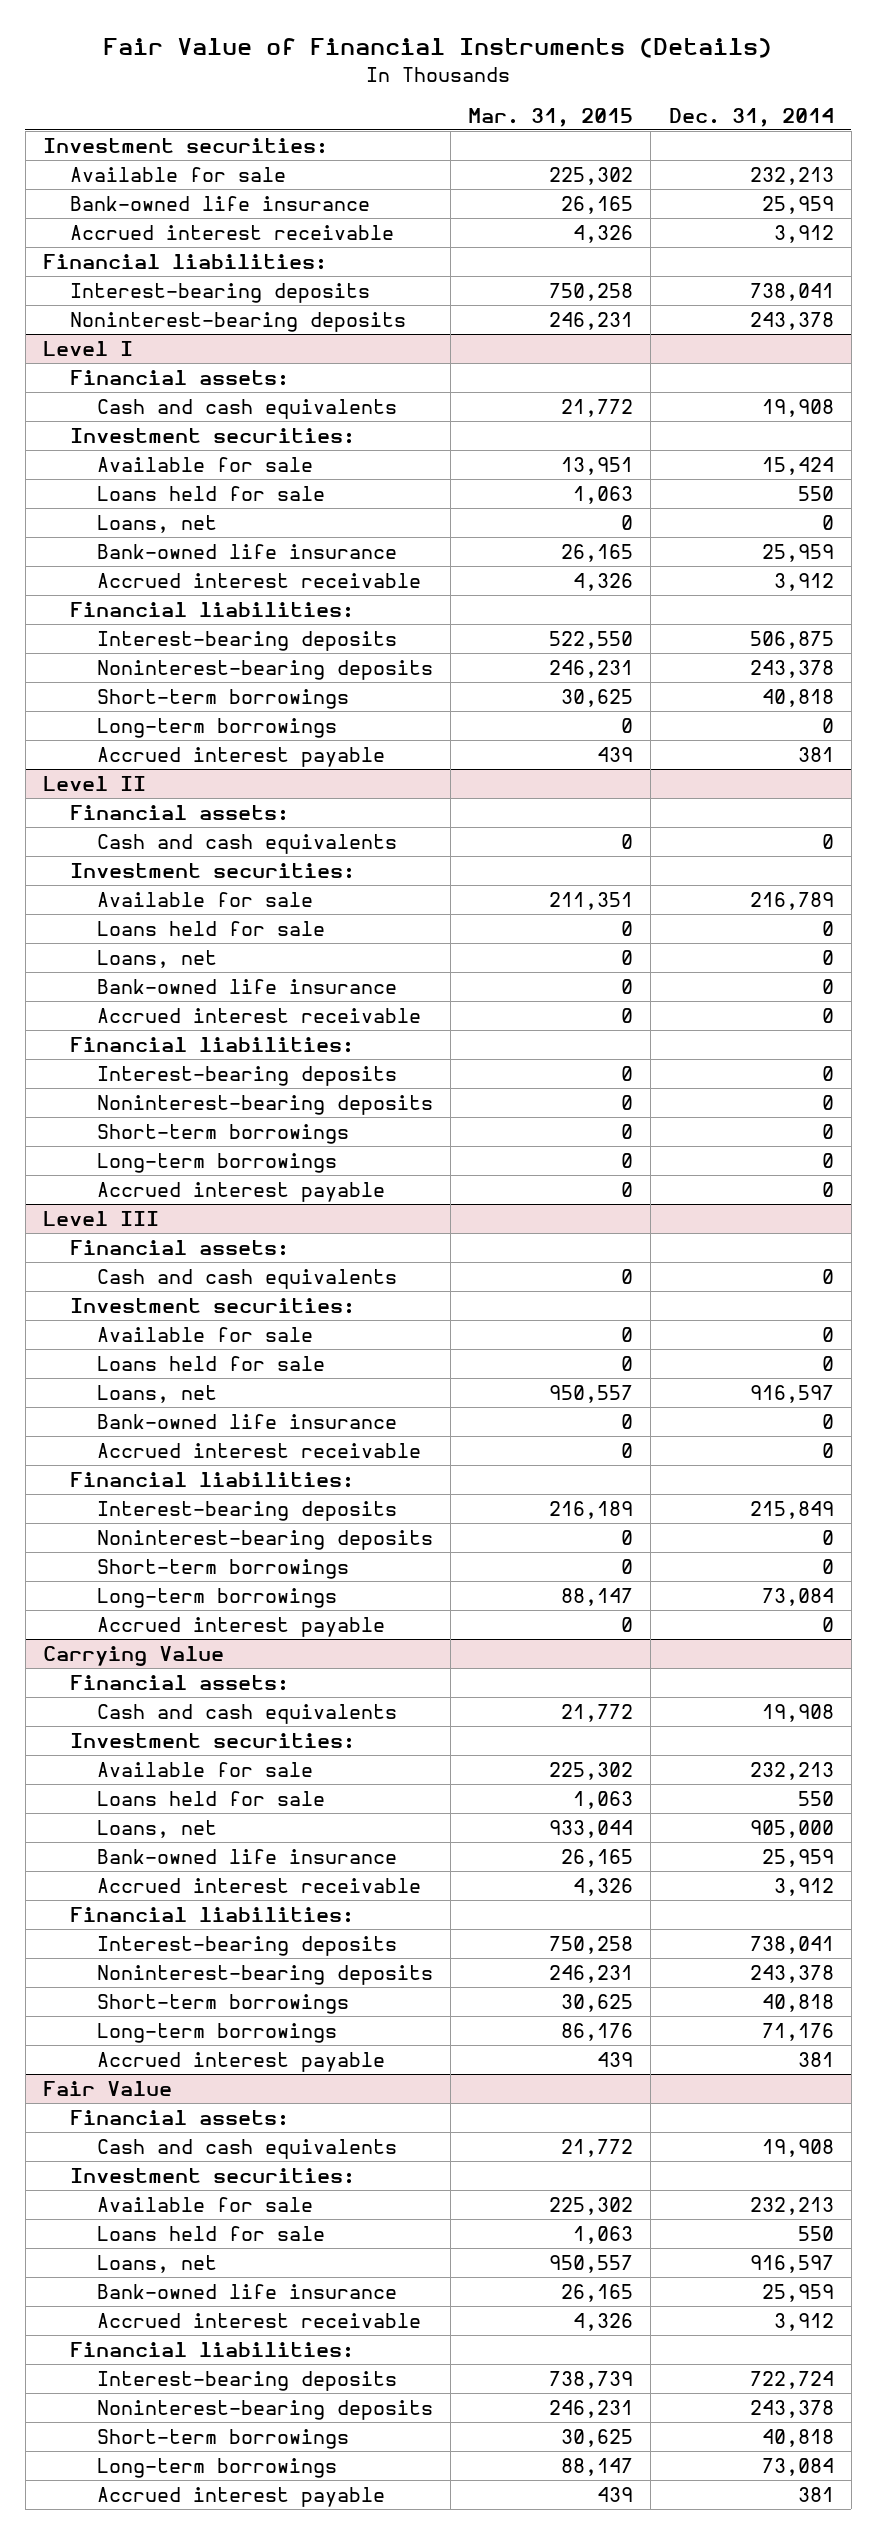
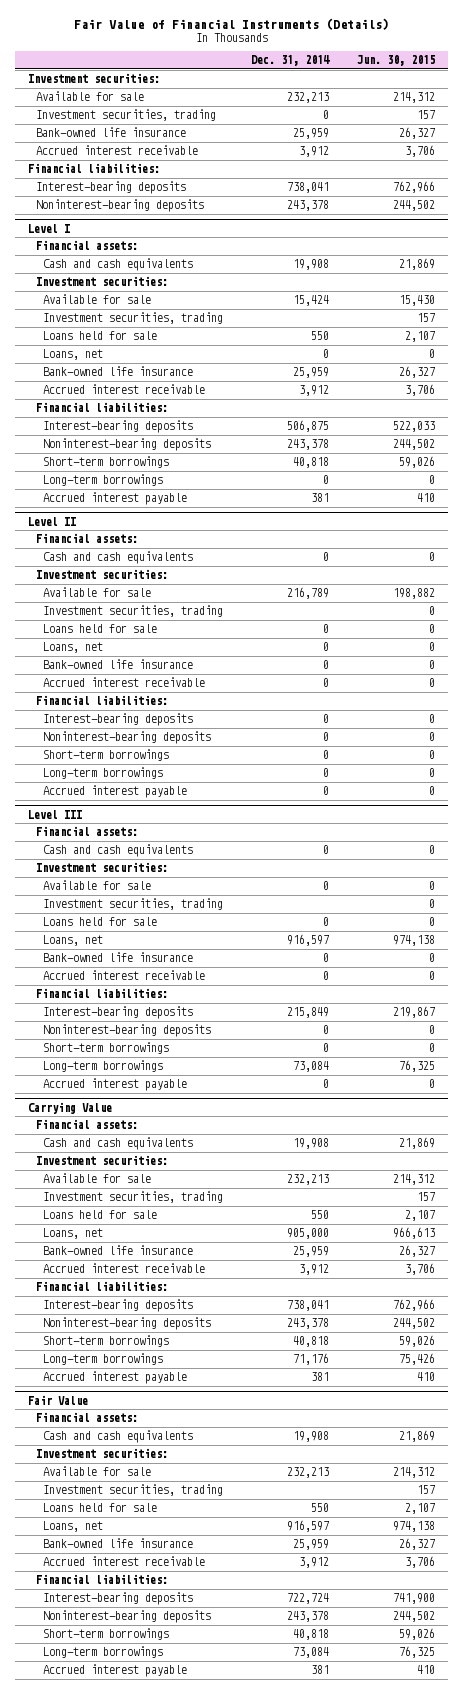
[468,108,634,128] Mar. 31, 2015 -> none
none -> [356,55,435,67] Jun. 30, 2015
none -> [35,109,216,122] Investment securities, trading
none -> [43,312,224,325] Investment securities, trading
none -> [43,605,224,618] Investment securities, trading
none -> [43,898,224,911] Investment securities, trading
none -> [43,1191,224,1204] Investment securities, trading
none -> [43,1484,224,1497] Investment securities, trading

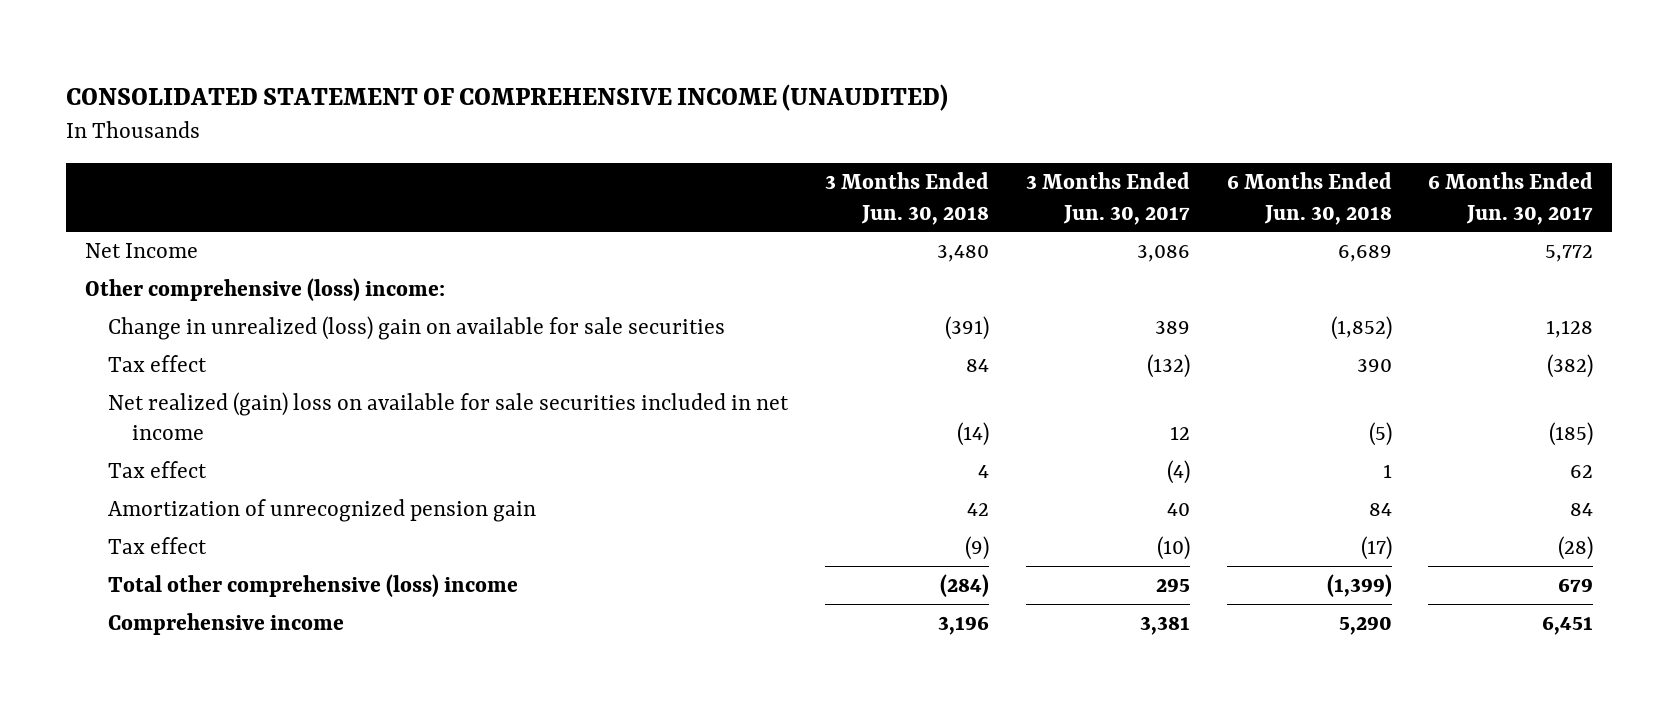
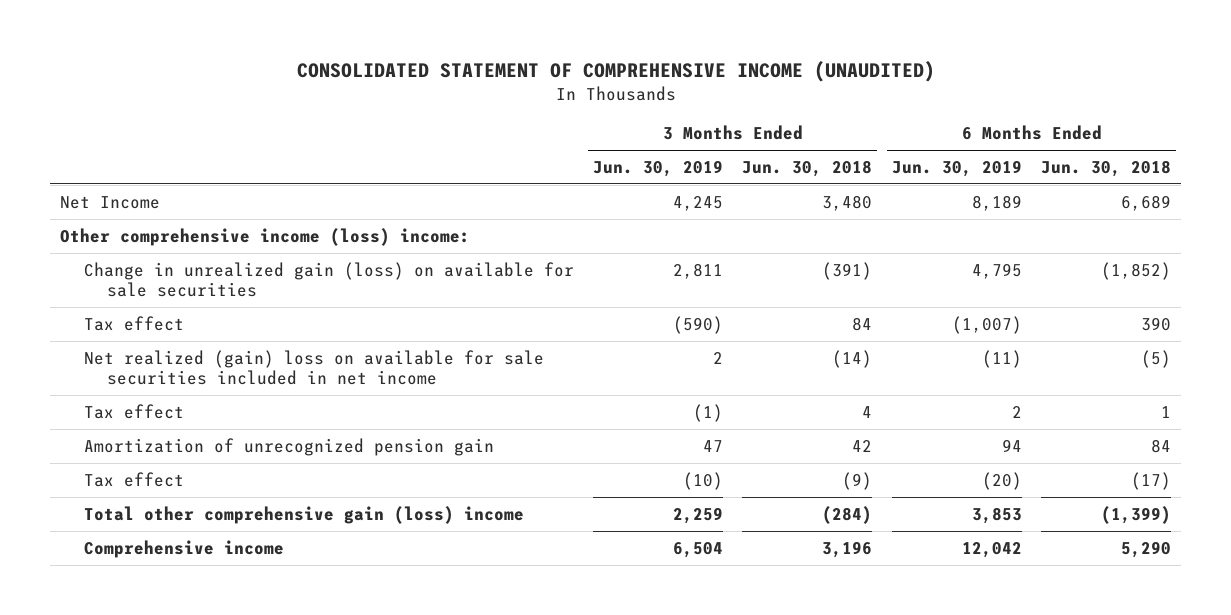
[1025,172,1190,225] 3 Months Ended Jun. 30, 2017 -> none
[1428,172,1594,225] 6 Months Ended Jun. 30, 2017 -> none
none -> [592,160,723,178] Jun. 30, 2019
none -> [891,160,1022,178] Jun. 30, 2019
[84,277,445,301] Other comprehensive (loss) income: -> [59,227,470,246] Other comprehensive income (loss) income:
[108,315,726,340] Change in unrealized (loss) gain on available for sale securities -> [83,261,574,298] Change in unrealized gain (loss) on available for sale securities
[108,573,519,597] Total other comprehensive (loss) income -> [83,505,524,524] Total other comprehensive gain (loss) income

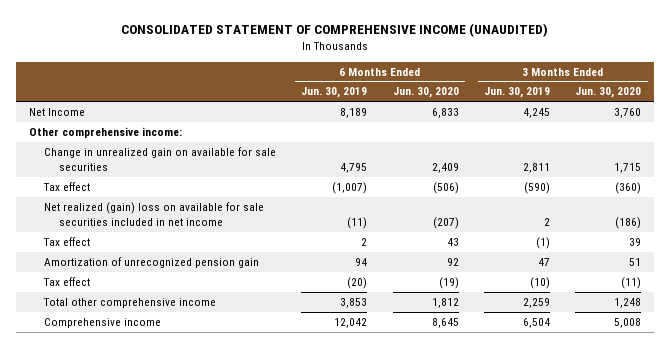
[742,160,873,178] Jun. 30, 2018 -> none
[1041,160,1172,178] Jun. 30, 2018 -> none
none -> [392,87,459,99] Jun. 30, 2020
none -> [575,87,642,99] Jun. 30, 2020
[59,227,470,246] Other comprehensive income (loss) income: -> [28,127,182,139] Other comprehensive income:
[83,261,574,298] Change in unrealized gain (loss) on available for sale securities -> [43,147,276,171] Change in unrealized gain on available for sale securities
[83,505,524,524] Total other comprehensive gain (loss) income -> [42,298,216,309] Total other comprehensive income

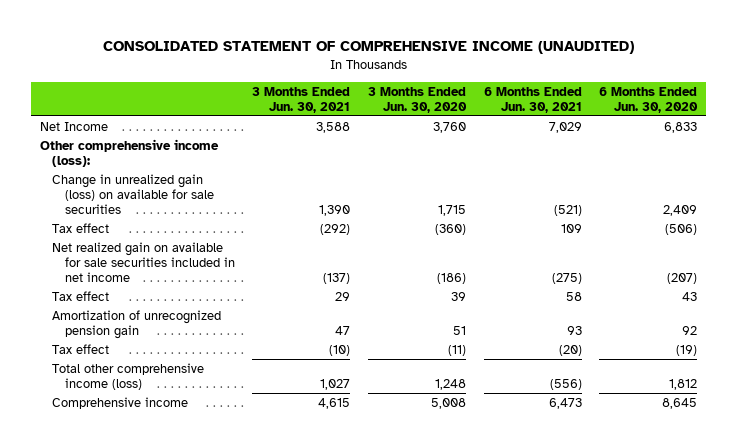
[301,87,368,99] Jun. 30, 2019 -> none
[484,87,551,99] Jun. 30, 2019 -> none
none -> [252,86,351,113] 3 Months Ended Jun. 30, 2021
none -> [483,86,582,113] 6 Months Ended Jun. 30, 2021
[28,127,182,139] Other comprehensive income: -> [39,138,219,167] Other comprehensive income (loss):
[43,147,276,171] Change in unrealized gain on available for sale securities -> [52,173,214,214] Change in unrealized gain (loss) on available for sale securities
[43,202,264,226] Net realized (gain) loss on available for sale securities included in net income -> [52,241,235,282] Net realized gain on available for sale securities included in net income
[42,298,216,309] Total other comprehensive income -> [52,362,205,390] Total other comprehensive income (loss)

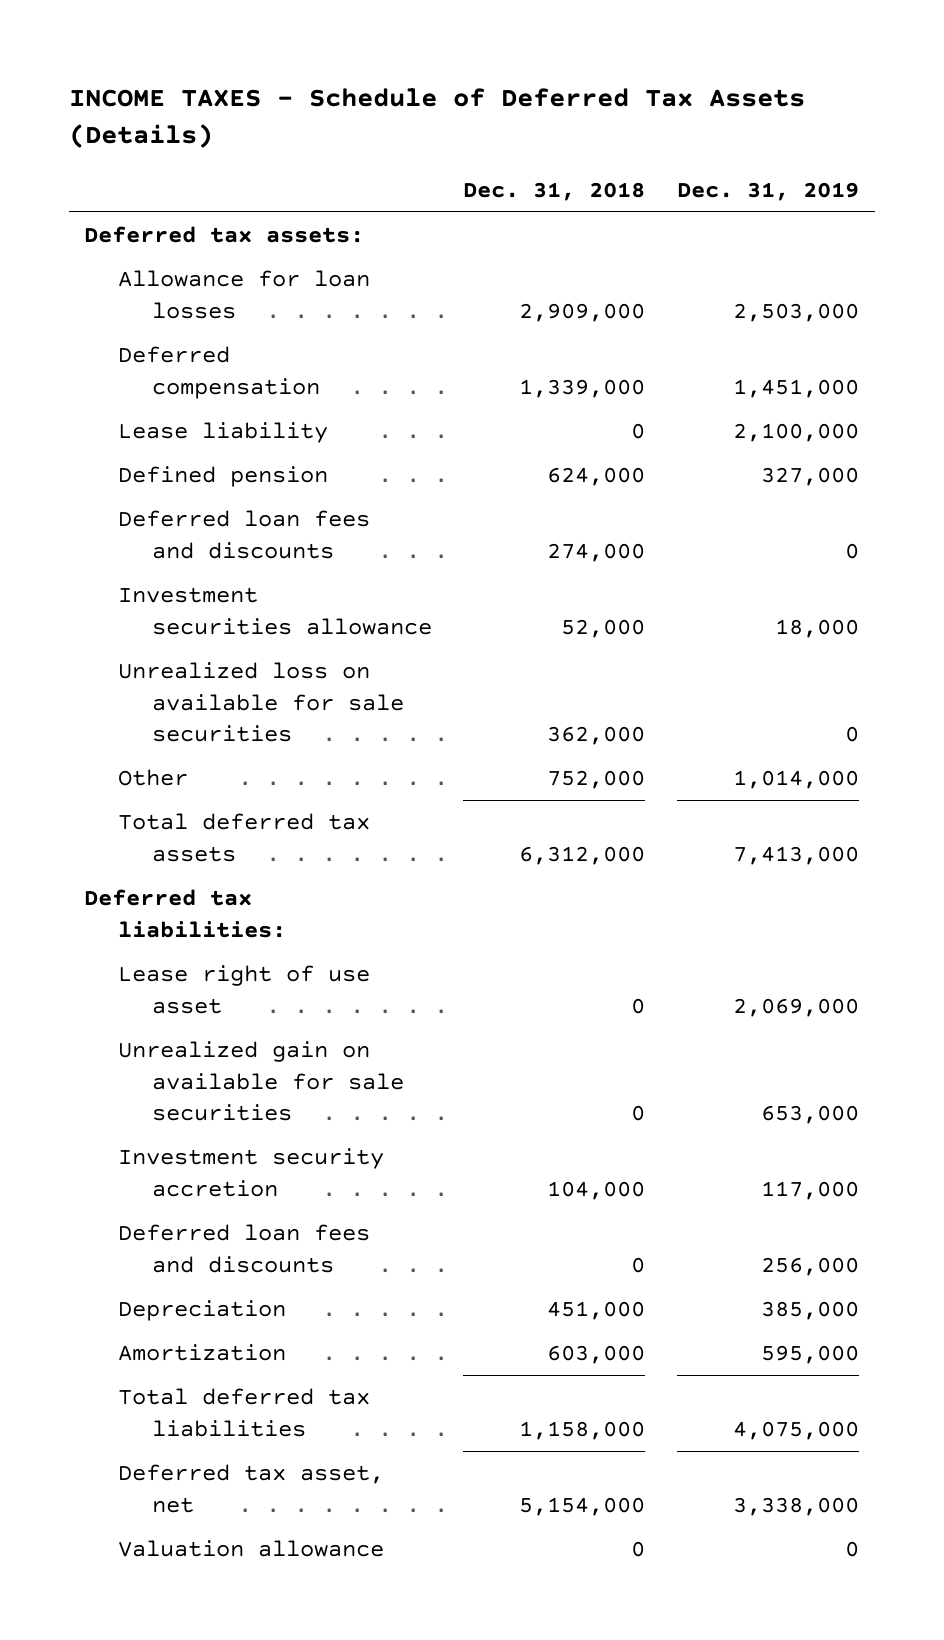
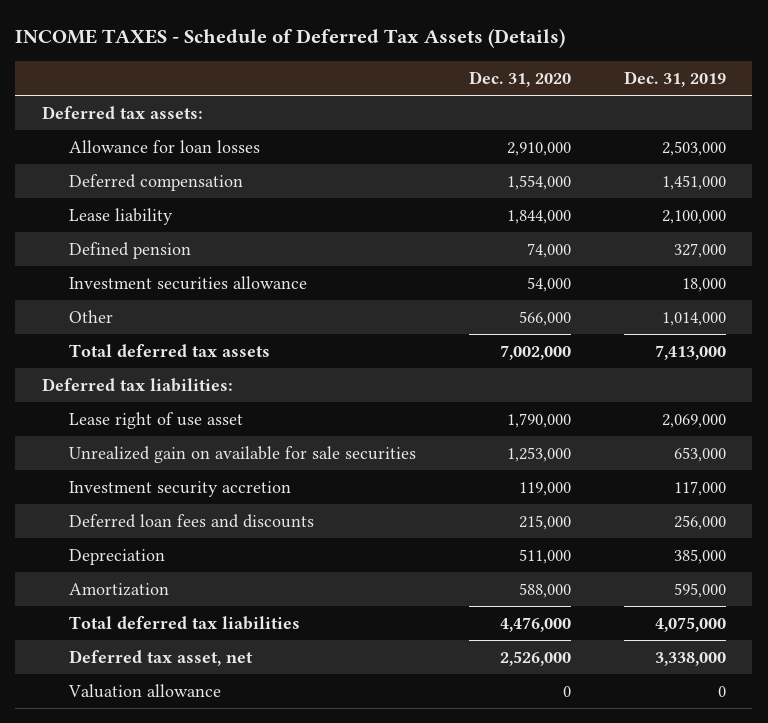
[463,181,646,201] Dec. 31, 2018 -> none
none -> [469,70,572,87] Dec. 31, 2020
[118,510,371,559] Deferred loan fees and discounts -> none
[118,662,404,742] Unrealized loss on available for sale securities -> none

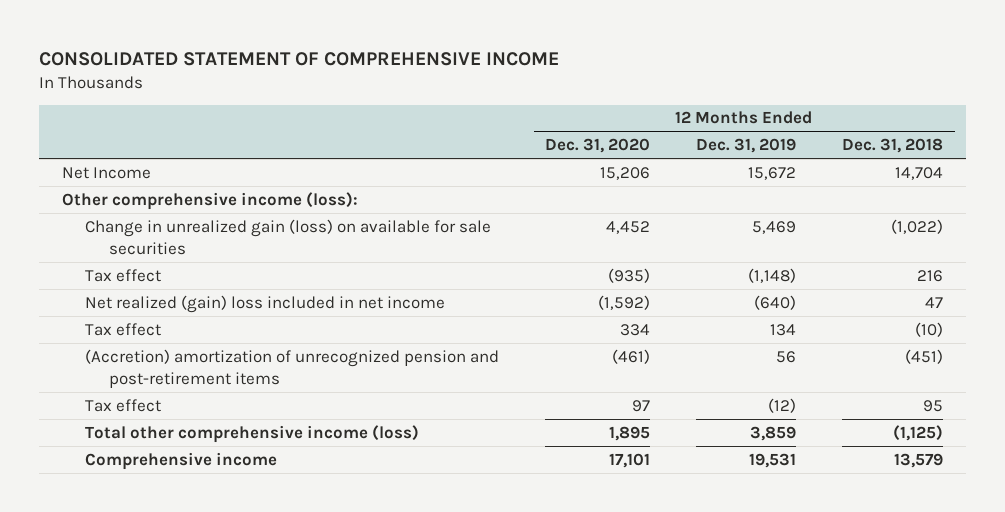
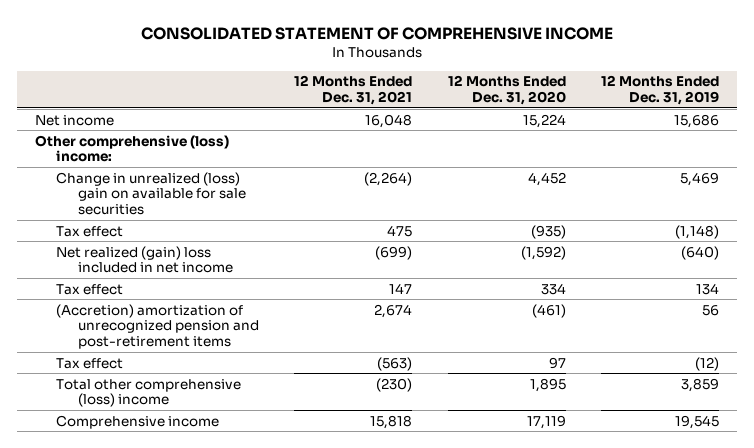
[842,138,944,154] Dec. 31, 2018 -> none
none -> [294,75,413,106] 12 Months Ended Dec. 31, 2021
[61,166,151,179] Net Income -> [35,114,115,126] Net income
[600,166,651,180] 15,206 -> [522,113,566,128] 15,224
[748,166,797,180] 15,672 -> [674,113,720,128] 15,686
[61,191,358,210] Other comprehensive income (loss): -> [35,134,230,163] Other comprehensive (loss) income:
[85,218,492,255] Change in unrealized gain (loss) on available for sale securities -> [56,171,246,216] Change in unrealized (loss) gain on available for sale securities
[85,424,420,443] Total other comprehensive income (loss) -> [56,378,242,408] Total other comprehensive (loss) income
[609,452,651,468] 17,101 -> [526,414,566,429] 17,119
[749,452,797,468] 19,531 -> [675,414,720,429] 19,545

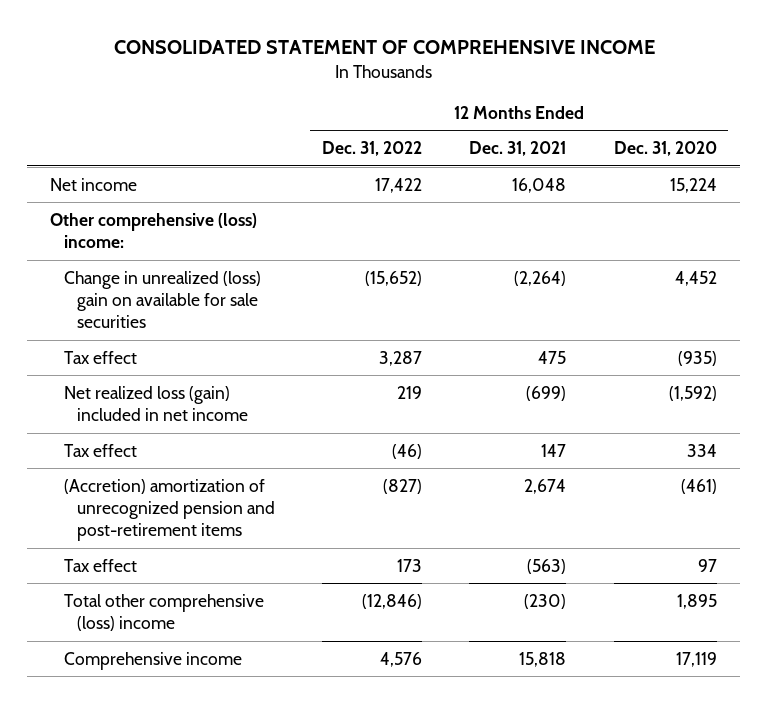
[601,75,720,106] 12 Months Ended Dec. 31, 2019 -> none
none -> [322,141,423,157] Dec. 31, 2022
[56,245,233,274] Net realized (gain) loss included in net income -> [63,385,249,422] Net realized loss (gain) included in net income

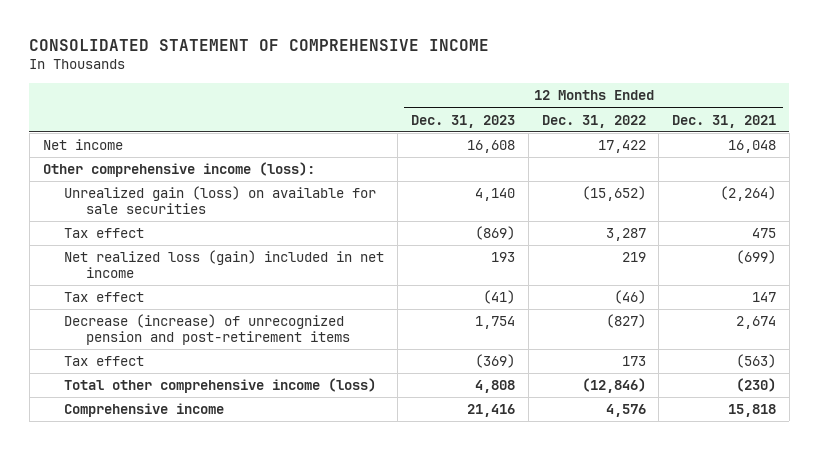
[613,141,717,157] Dec. 31, 2020 -> none
none -> [410,114,515,128] Dec. 31, 2023
[50,212,258,249] Other comprehensive (loss) income: -> [42,162,315,178] Other comprehensive income (loss):
[63,270,261,329] Change in unrealized (loss) gain on available for sale securities -> [64,186,377,215] Unrealized gain (loss) on available for sale securities
[63,478,276,542] (Accretion) amortization of unrecognized pension and post-retirement items -> [64,314,351,346] Decrease (increase) of unrecognized pension and post-retirement items
[63,593,264,632] Total other comprehensive (loss) income -> [64,378,377,394] Total other comprehensive income (loss)

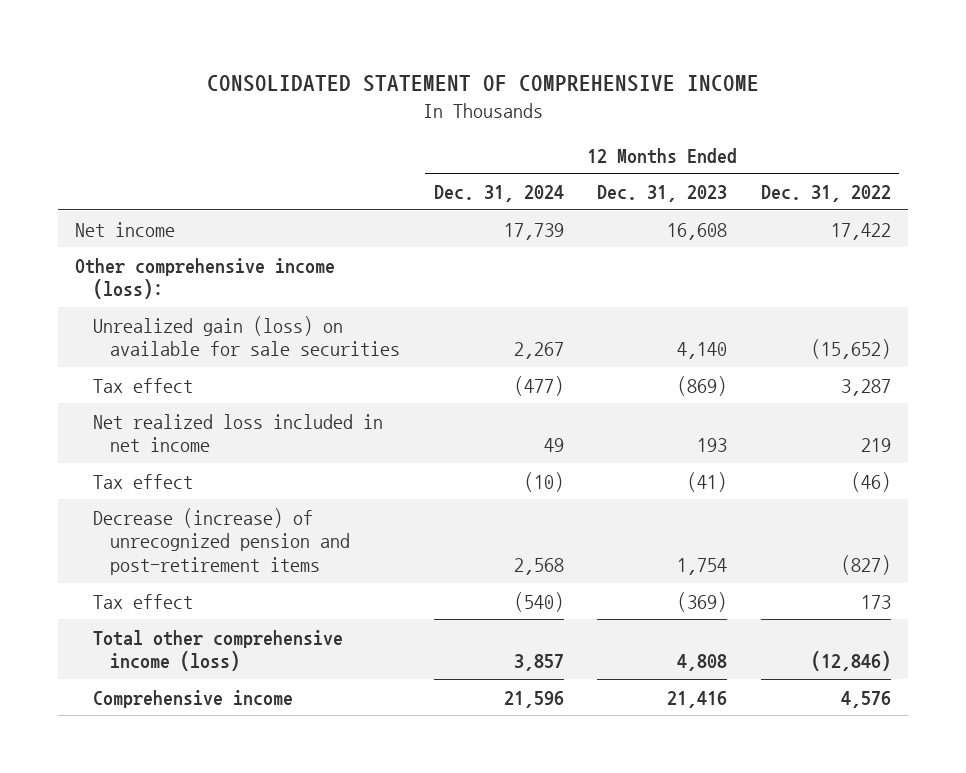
[672,114,777,128] Dec. 31, 2021 -> none
none -> [433,185,564,203] Dec. 31, 2024
[64,250,385,279] Net realized loss (gain) included in net income -> [92,413,383,453] Net realized loss included in net income

